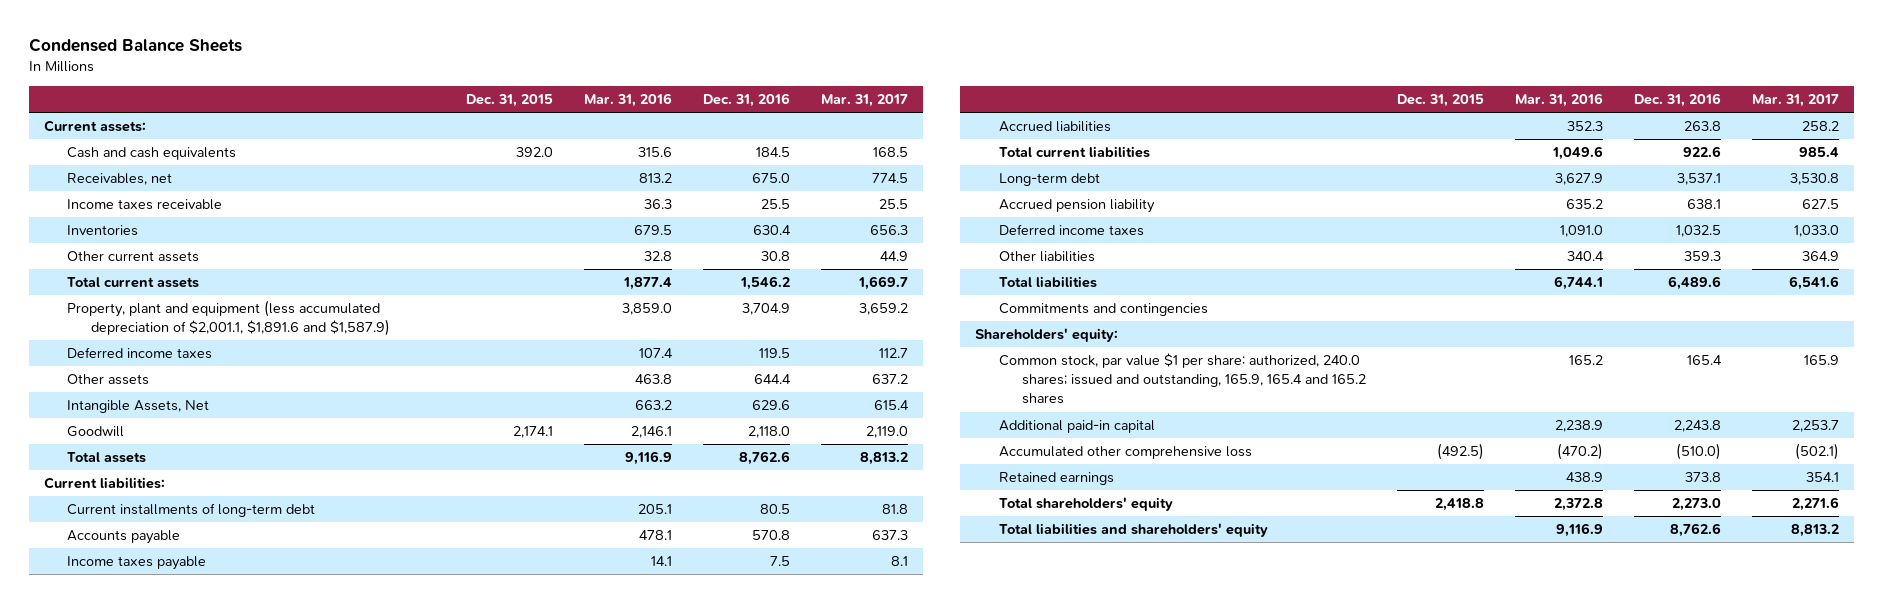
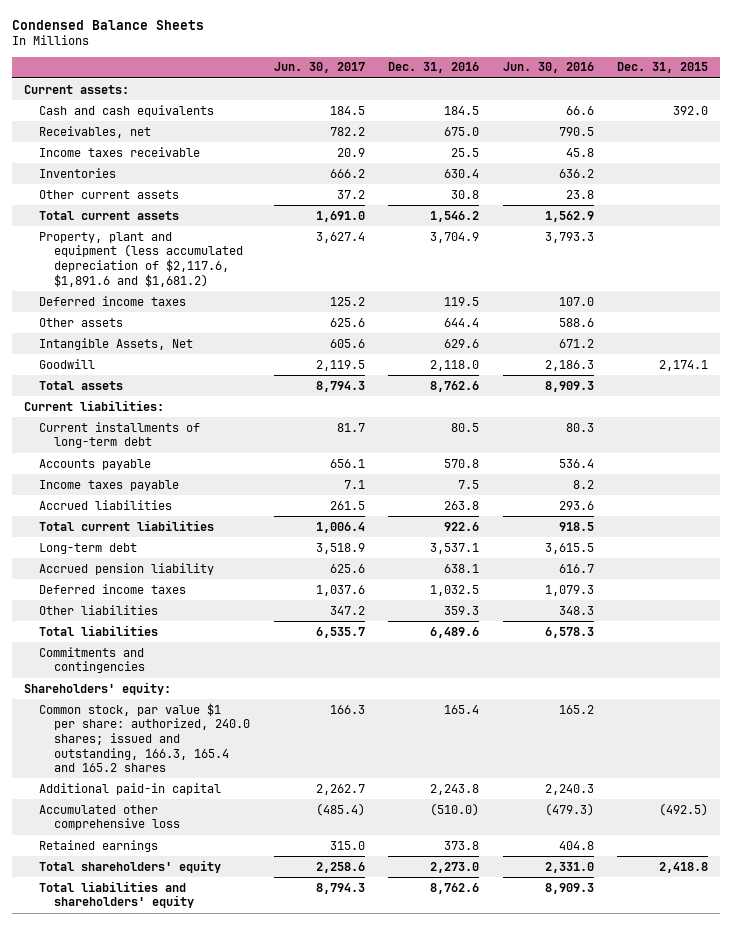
[583,93,672,108] Mar. 31, 2016 -> none
[820,94,908,108] Mar. 31, 2017 -> none
none -> [273,62,365,74] Jun. 30, 2017
none -> [502,62,594,74] Jun. 30, 2016
[67,300,390,337] Property, plant and equipment (less accumulated depreciation of $2,001.1, $1,891.6 and $1,587.9) -> [38,231,243,287] Property, plant and equipment (less accumulated depreciation of $2,117.6, $1,891.6 and $1,681.2)
[998,353,1367,405] Common stock, par value $1 per share: authorized, 240.0 shares; issued and outstanding, 165.9, 165.4 and 165.2 shares -> [38,702,250,773] Common stock, par value $1 per share: authorized, 240.0 shares; issued and outstanding, 166.3, 165.4 and 165.2 shares

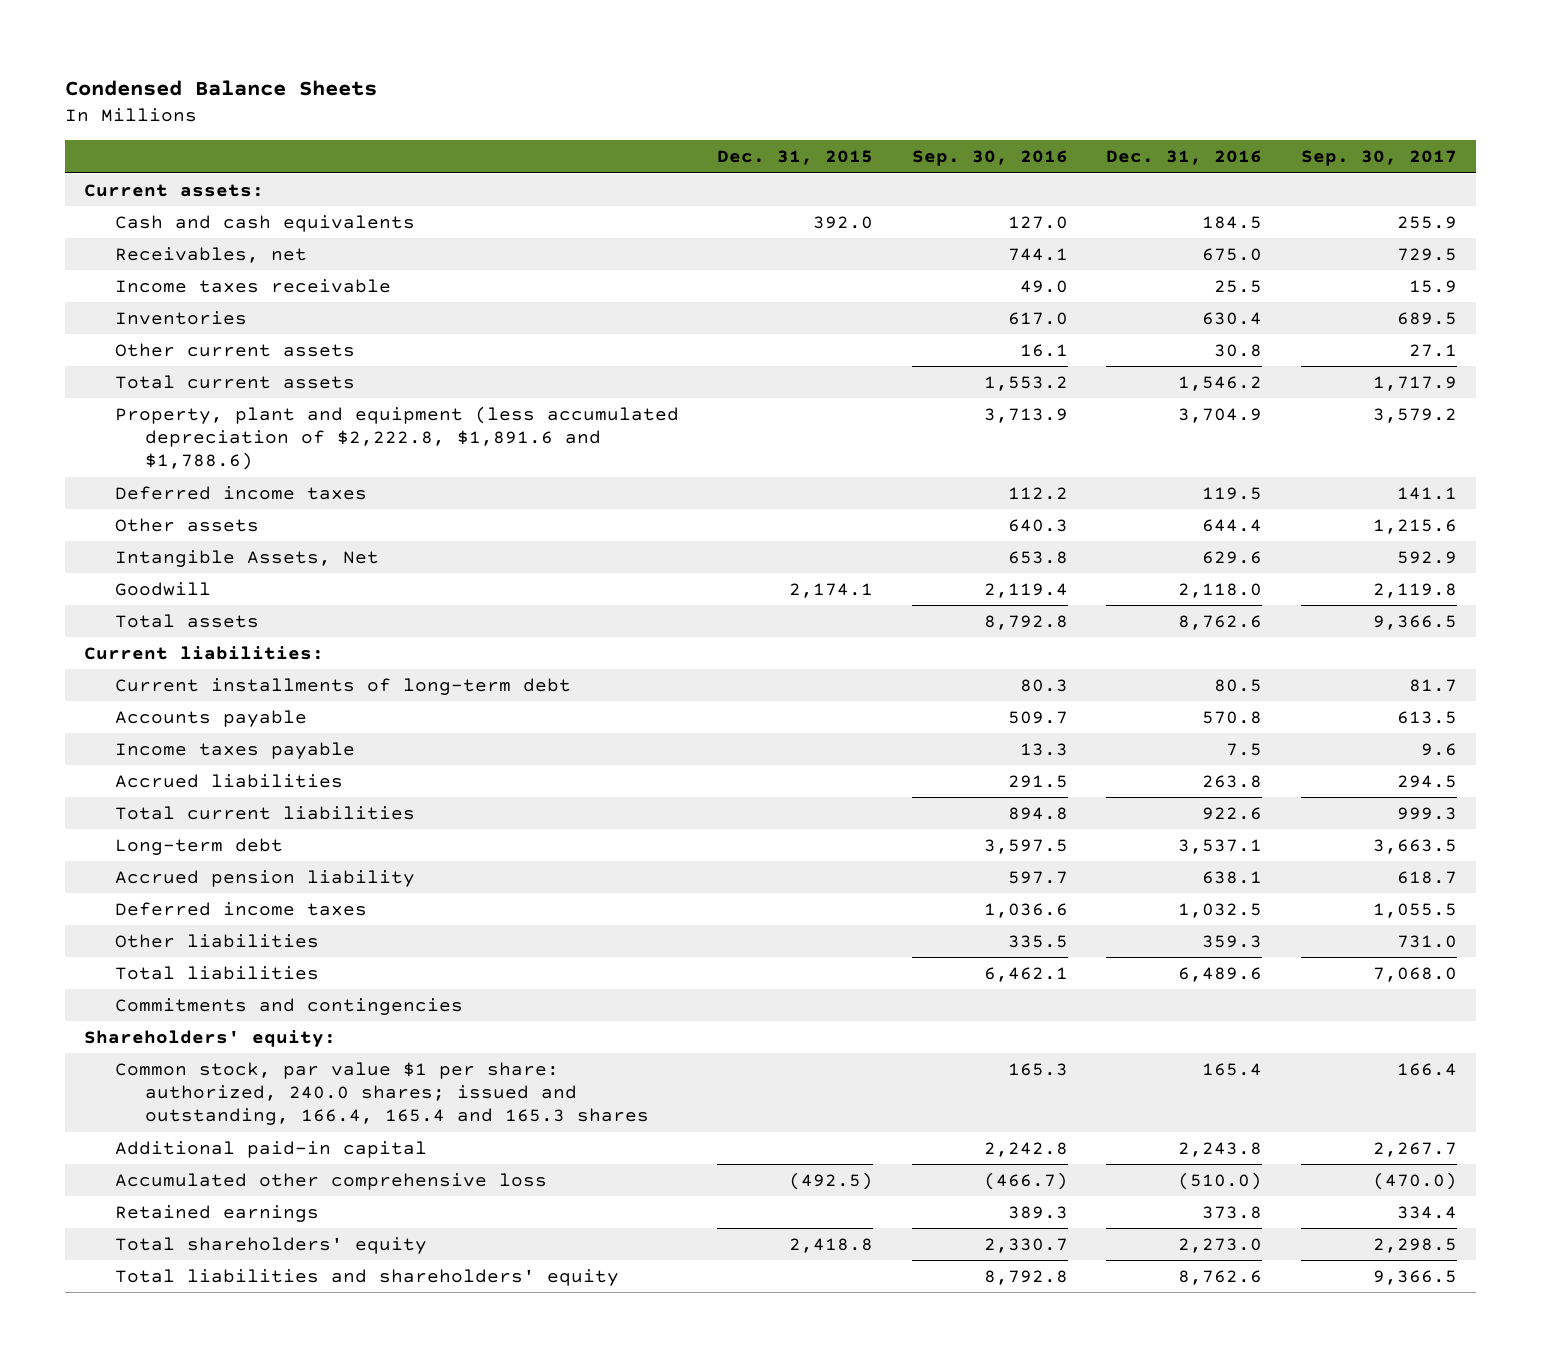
[273,62,365,74] Jun. 30, 2017 -> none
[502,62,594,74] Jun. 30, 2016 -> none
none -> [911,150,1068,167] Sep. 30, 2016
none -> [1300,150,1457,167] Sep. 30, 2017
[38,231,243,287] Property, plant and equipment (less accumulated depreciation of $2,117.6, $1,891.6 and $1,681.2) -> [114,405,679,471] Property, plant and equipment (less accumulated depreciation of $2,222.8, $1,891.6 and $1,788.6)
[38,702,250,773] Common stock, par value $1 per share: authorized, 240.0 shares; issued and outstanding, 166.3, 165.4 and 165.2 shares -> [114,1061,650,1126] Common stock, par value $1 per share: authorized, 240.0 shares; issued and outstanding, 166.4, 165.4 and 165.3 shares

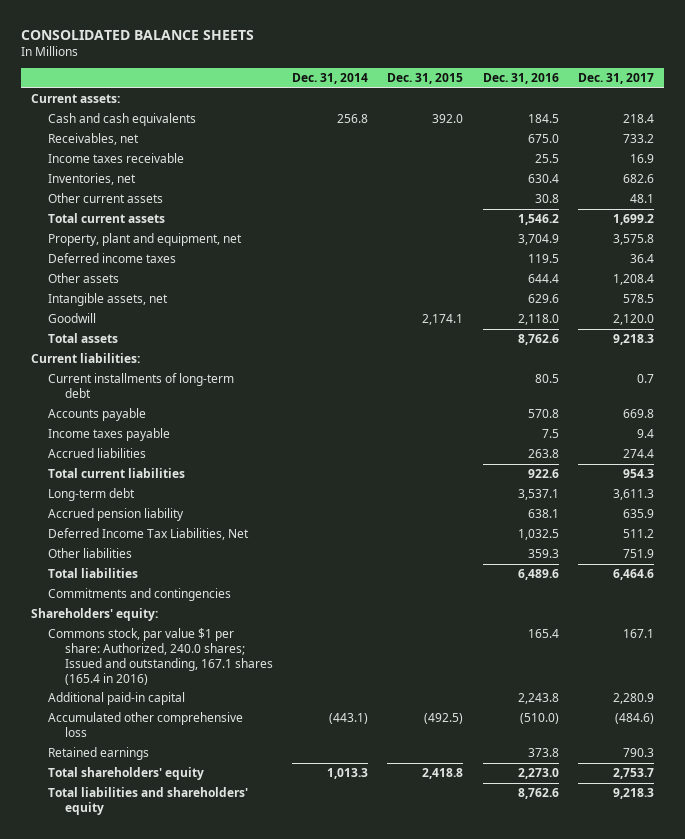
[64,79,377,96] Condensed Balance Sheets -> [20,29,254,40] CONSOLIDATED BALANCE SHEETS
[911,150,1068,167] Sep. 30, 2016 -> none
[1300,150,1457,167] Sep. 30, 2017 -> none
none -> [291,73,368,85] Dec. 31, 2014
none -> [578,73,655,85] Dec. 31, 2017
[114,310,247,325] Inventories -> [47,173,136,186] Inventories, net
[114,405,679,471] Property, plant and equipment (less accumulated depreciation of $2,222.8, $1,891.6 and $1,788.6) -> [47,233,242,247] Property, plant and equipment, net
[114,549,379,567] Intangible Assets, Net -> [47,293,168,307] Intangible assets, net
[114,901,367,916] Deferred income taxes -> [47,528,249,541] Deferred Income Tax Liabilities, Net
[114,1061,650,1126] Common stock, par value $1 per share: authorized, 240.0 shares; issued and outstanding, 166.4, 165.4 and 165.3 shares -> [47,628,273,685] Commons stock, par value $1 per share: Authorized, 240.0 shares; Issued and outstanding, 167.1 shares (165.4 in 2016)

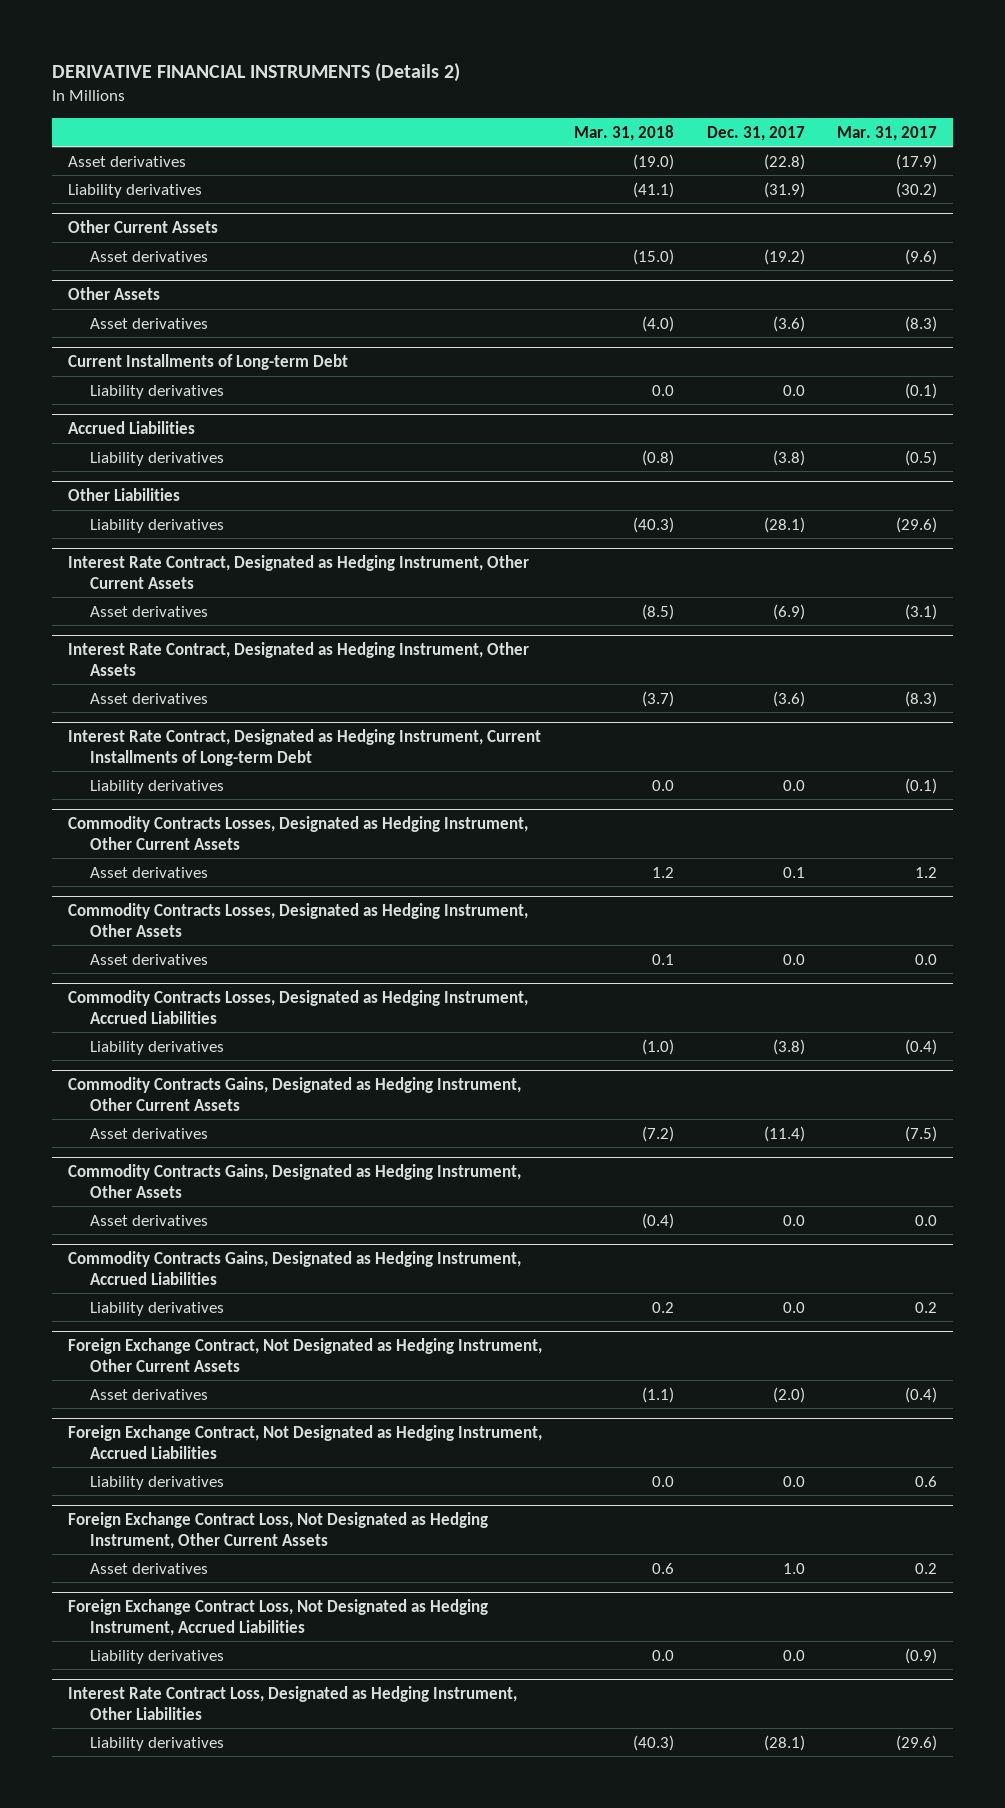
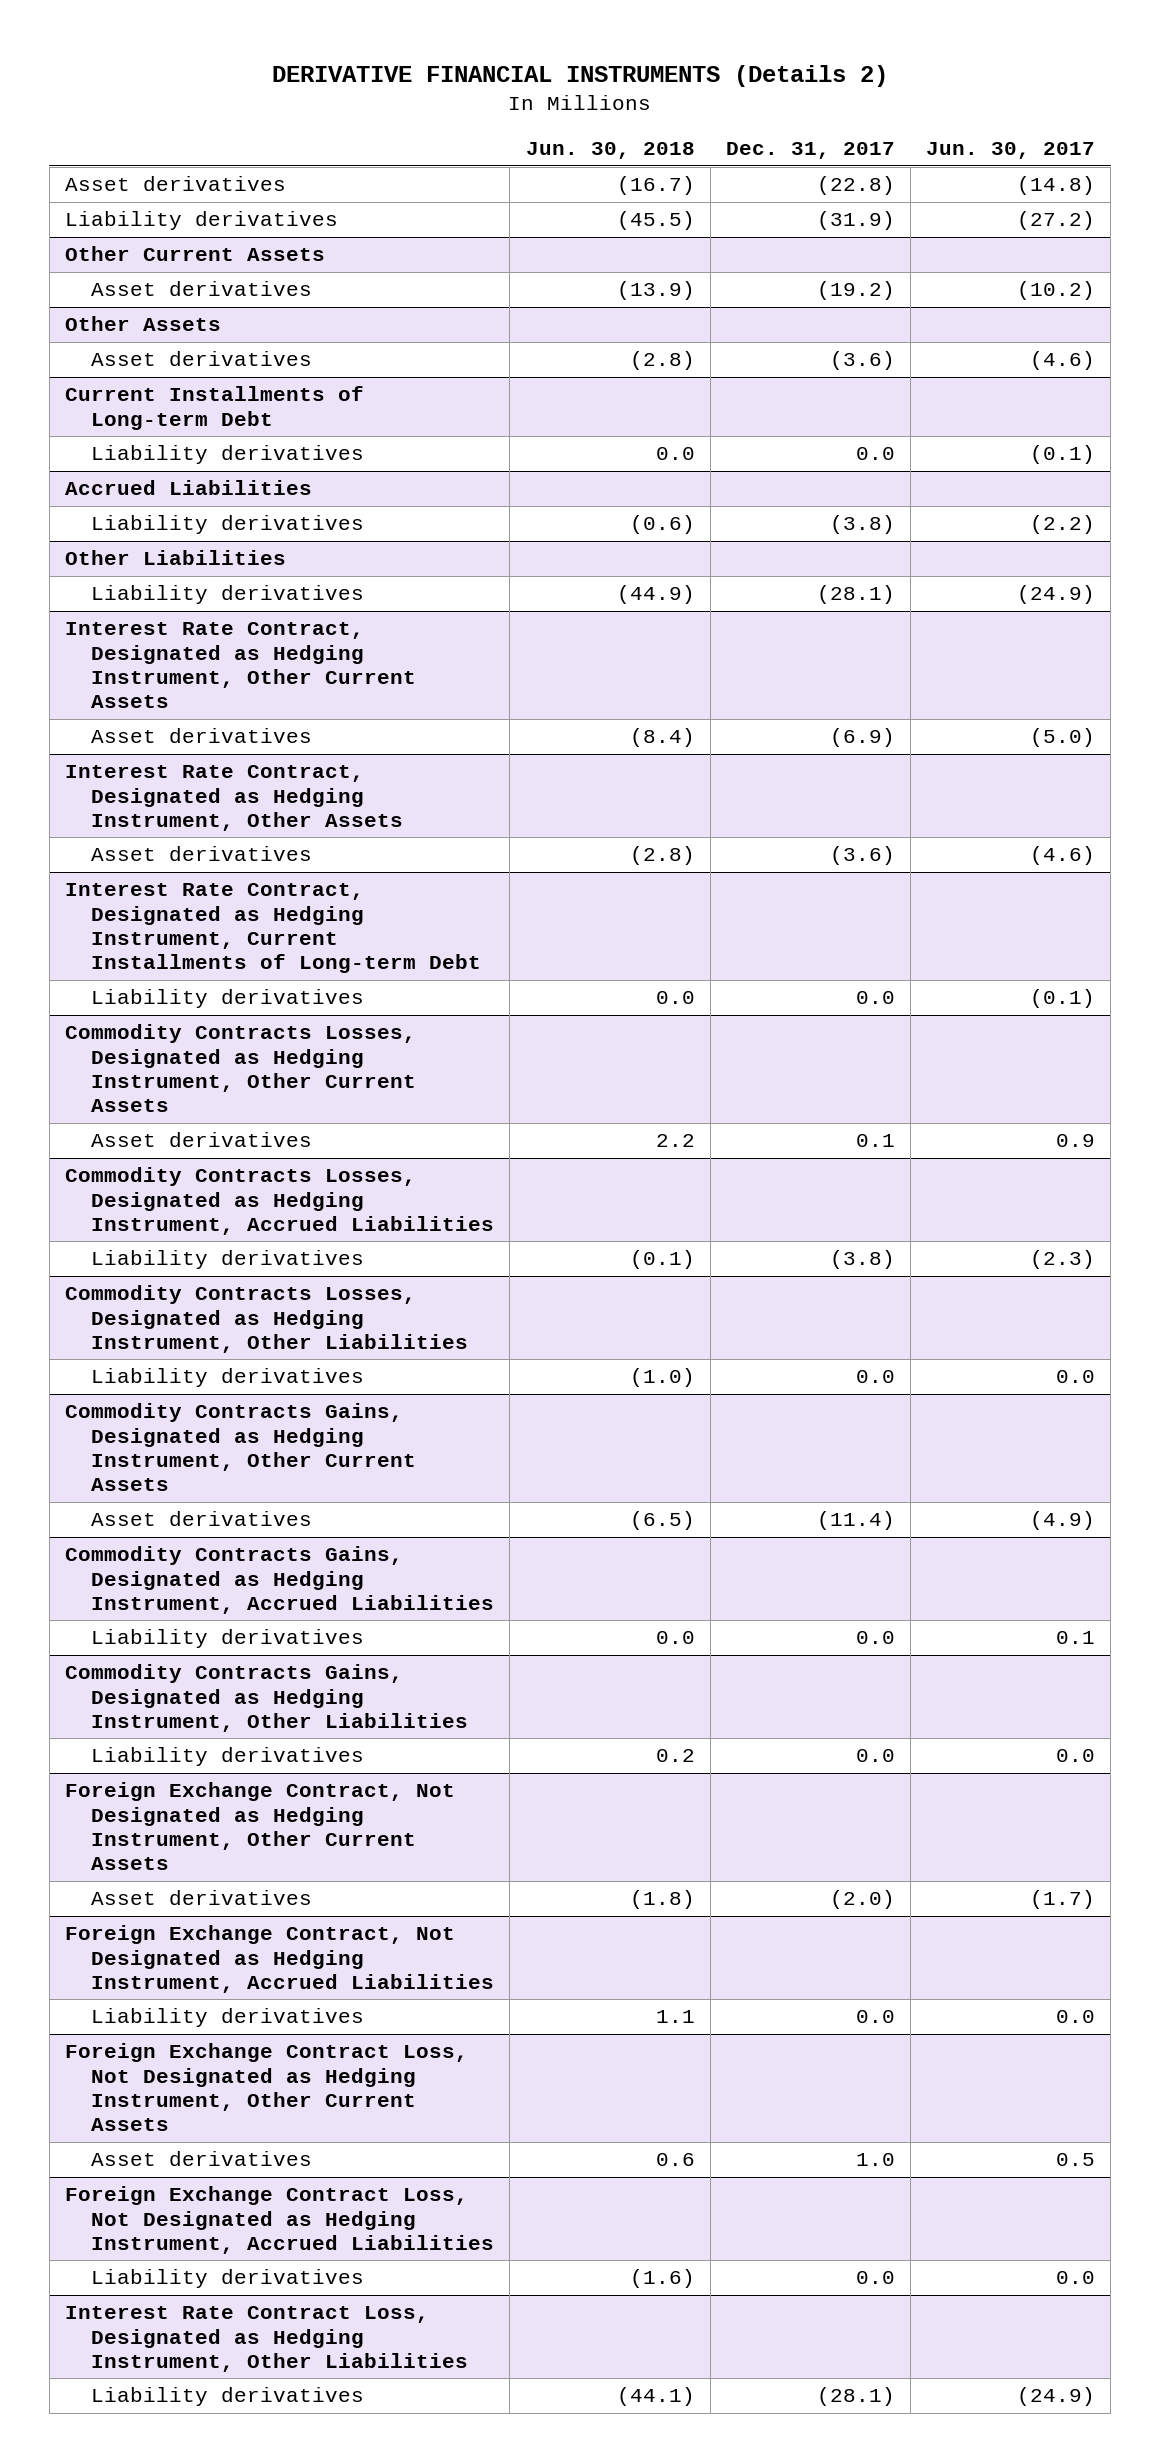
[574,124,675,141] Mar. 31, 2018 -> none
[836,125,937,141] Mar. 31, 2017 -> none
none -> [525,142,695,160] Jun. 30, 2018
none -> [925,142,1095,160] Jun. 30, 2017
[68,903,529,937] Commodity Contracts Losses, Designated as Hedging Instrument, Other Assets -> none
[90,953,209,965] Asset derivatives -> none
none -> [64,1285,469,1353] Commodity Contracts Losses, Designated as Hedging Instrument, Other Liabilities
none -> [91,1368,365,1388] Liability derivatives
[68,1164,522,1198] Commodity Contracts Gains, Designated as Hedging Instrument, Other Assets -> none
[90,1214,209,1226] Asset derivatives -> none
none -> [64,1664,469,1732] Commodity Contracts Gains, Designated as Hedging Instrument, Other Liabilities
none -> [91,1747,365,1767] Liability derivatives

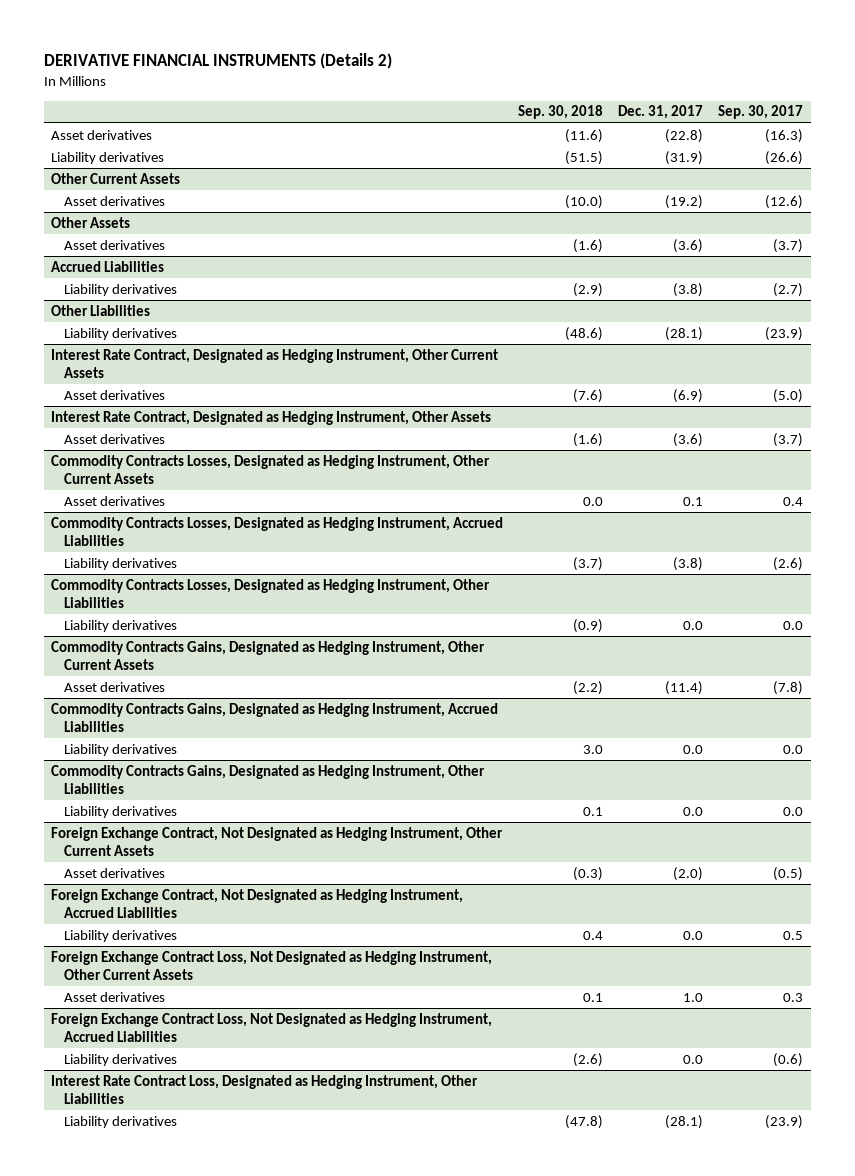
[525,142,695,160] Jun. 30, 2018 -> none
[925,142,1095,160] Jun. 30, 2017 -> none
none -> [518,105,604,120] Sep. 30, 2018
none -> [718,105,804,120] Sep. 30, 2017
[64,386,364,430] Current Installments of Long-term Debt -> none
[91,445,365,465] Liability derivatives -> none
[64,883,482,973] Interest Rate Contract, Designated as Hedging Instrument, Current Installments of Long-term Debt -> none
[91,989,365,1009] Liability derivatives -> none

